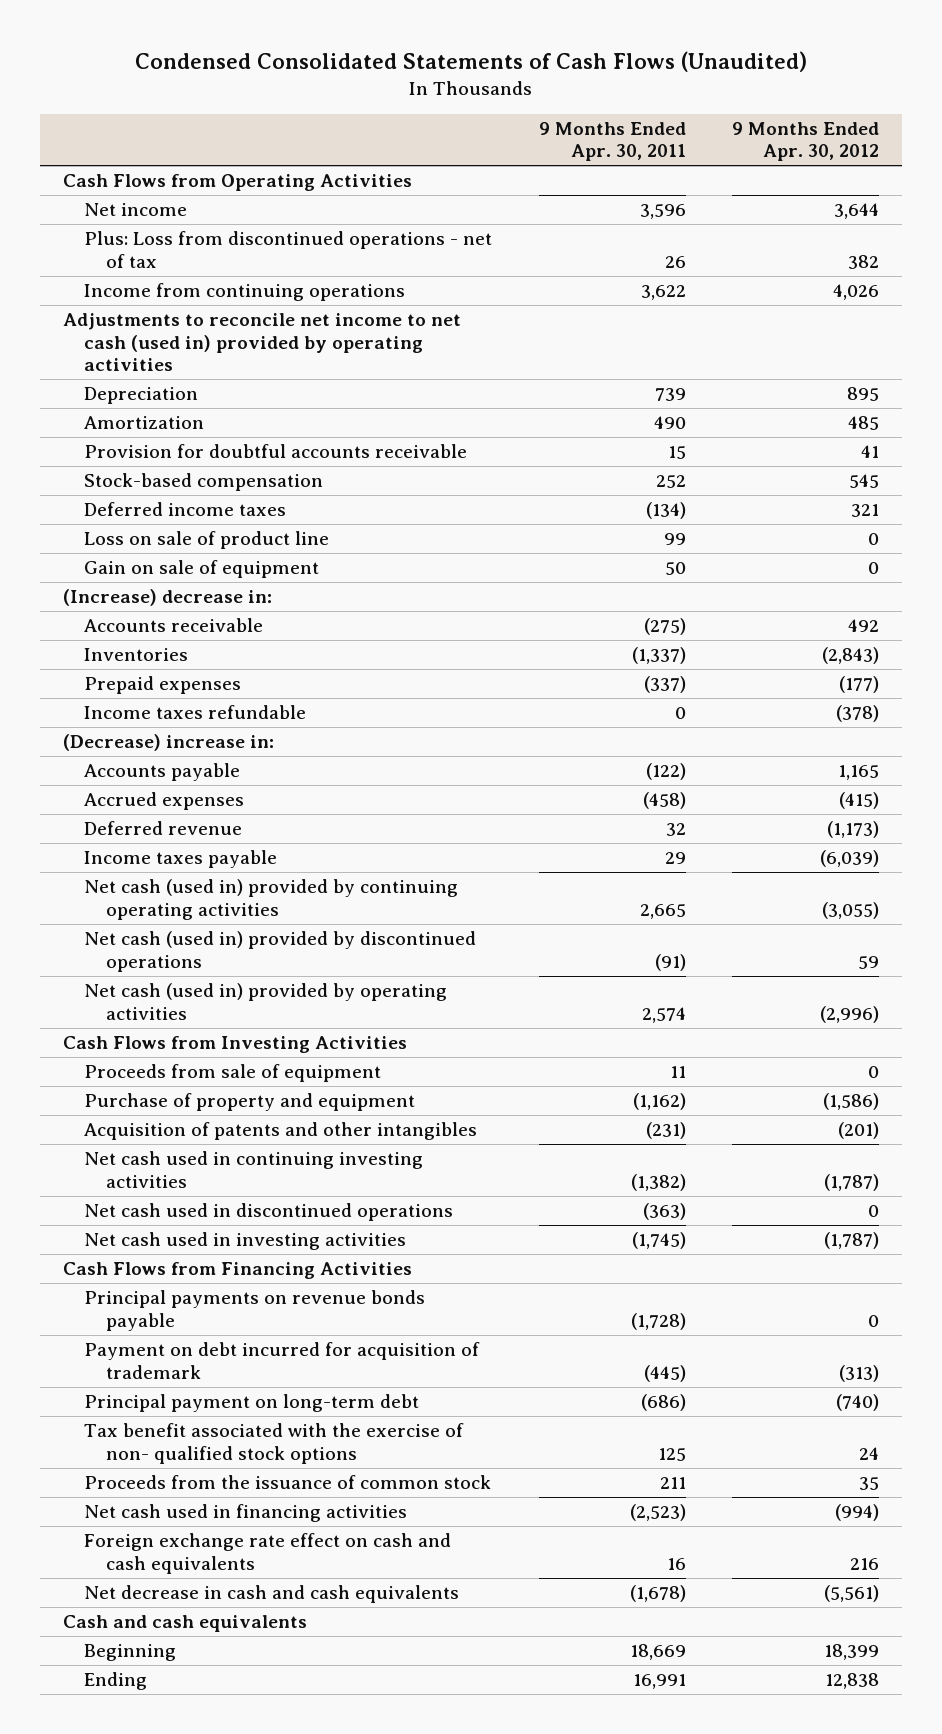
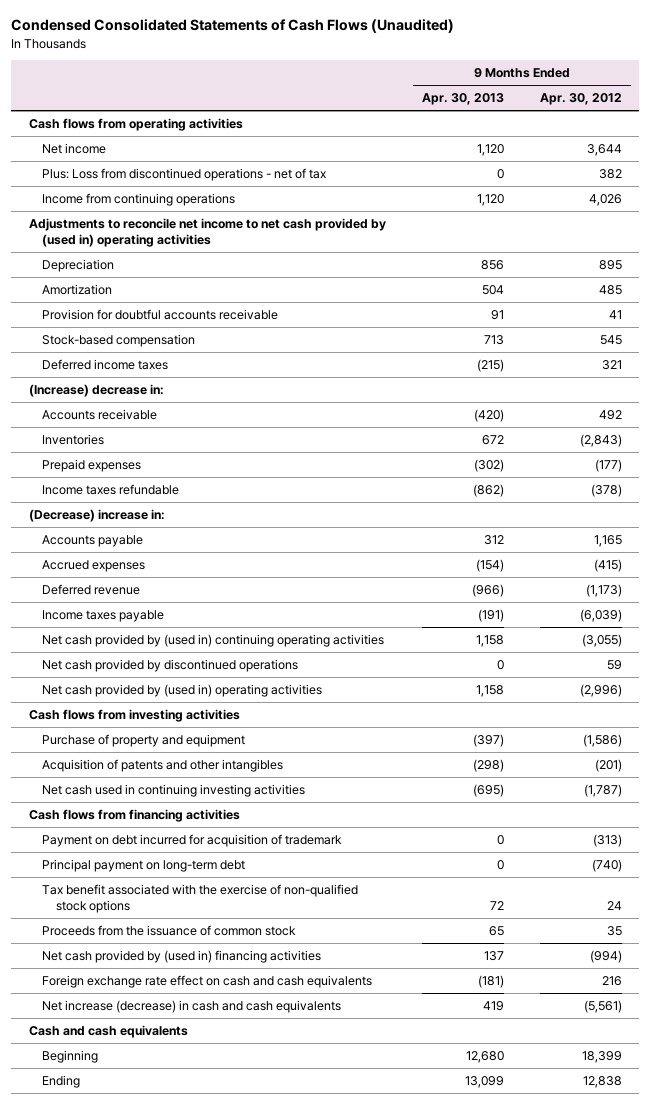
[538,121,686,162] 9 Months Ended Apr. 30, 2011 -> none
none -> [421,93,504,106] Apr. 30, 2013
[62,174,412,192] Cash Flows from Operating Activities -> [28,118,243,132] Cash flows from operating activities
[62,313,461,372] Adjustments to reconcile net income to net cash (used in) provided by operating activities -> [28,218,386,248] Adjustments to reconcile net income to net cash provided by (used in) operating activities
[84,531,330,550] Loss on sale of product line -> none
[84,560,320,579] Gain on sale of equipment -> none
[84,1064,382,1083] Proceeds from sale of equipment -> none
[84,879,459,920] Net cash (used in) provided by continuing operating activities -> [42,634,385,648] Net cash provided by (used in) continuing operating activities
[84,931,477,972] Net cash (used in) provided by discontinued operations -> [42,659,299,673] Net cash provided by discontinued operations
[84,983,448,1020] Net cash (used in) provided by operating activities -> [42,684,323,698] Net cash provided by (used in) operating activities
[62,1036,407,1054] Cash Flows from Investing Activities -> [28,709,240,723] Cash flows from investing activities
[84,1203,454,1222] Net cash used in discontinued operations -> none
[84,1232,407,1251] Net cash used in investing activities -> none
[84,1290,426,1331] Principal payments on revenue bonds payable -> none
[62,1262,412,1280] Cash Flows from Financing Activities -> [28,809,240,823] Cash flows from financing activities
[84,1423,465,1464] Tax benefit associated with the exercise of non- qualified stock options -> [42,884,359,914] Tax benefit associated with the exercise of non-qualified stock options
[84,1504,408,1523] Net cash used in financing activities -> [42,950,322,964] Net cash provided by (used in) financing activities
[84,1585,460,1604] Net decrease in cash and cash equivalents -> [42,1000,342,1014] Net increase (decrease) in cash and cash equivalents

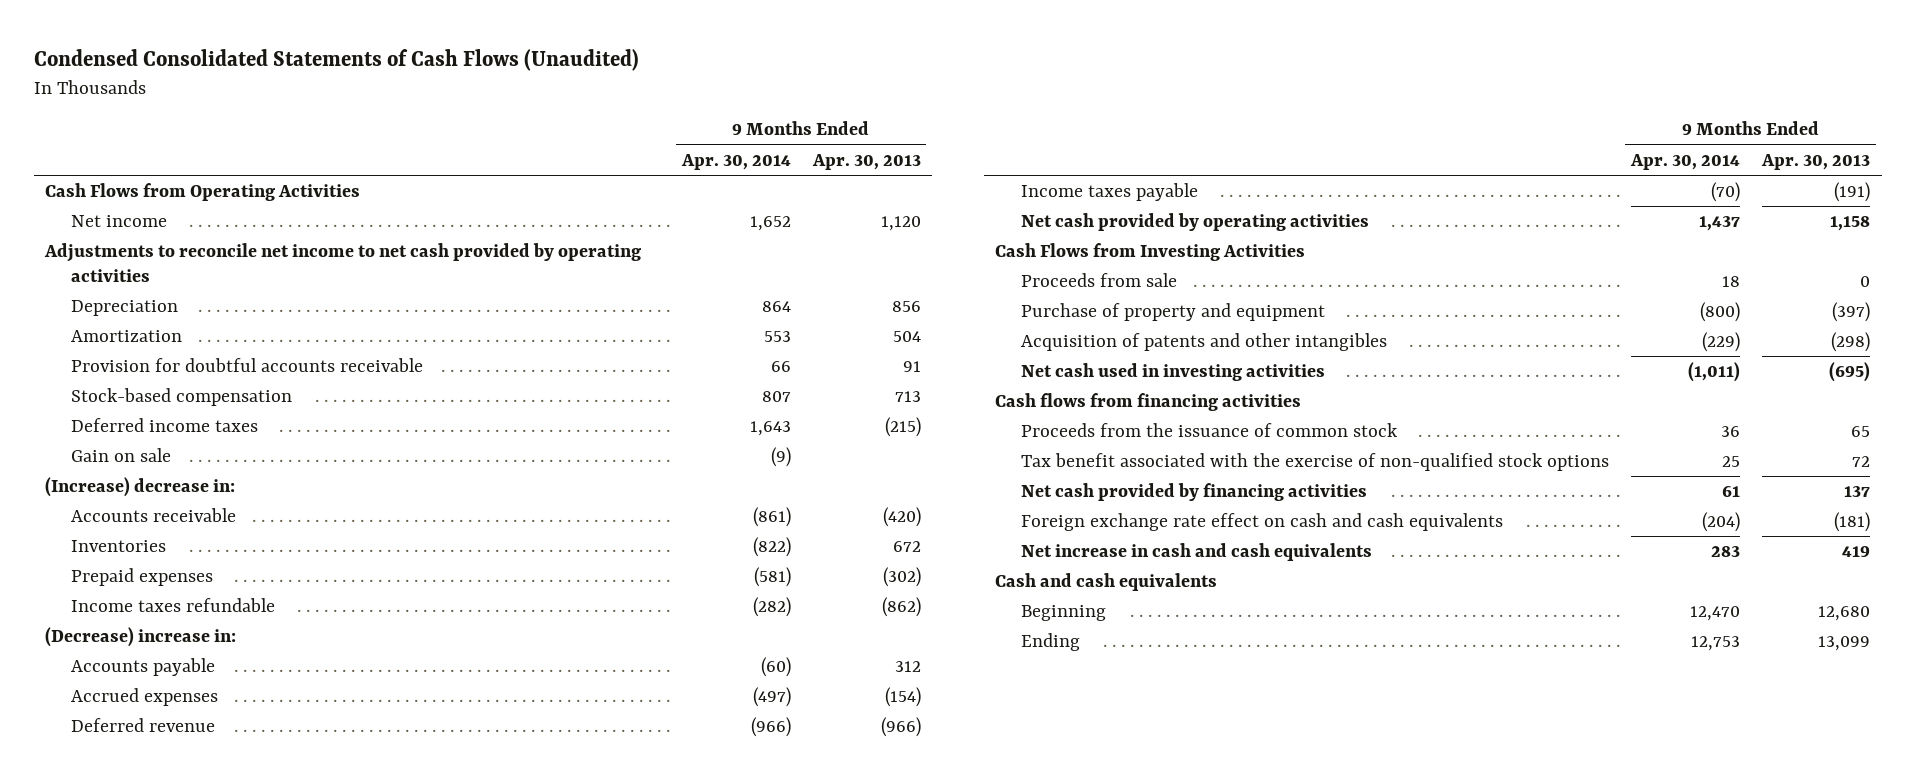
[539,93,622,106] Apr. 30, 2012 -> none
none -> [680,153,791,170] Apr. 30, 2014
[28,118,243,132] Cash flows from operating activities -> [45,183,361,202] Cash Flows from Operating Activities
[42,168,327,182] Plus: Loss from discontinued operations - net of tax -> none
[42,193,236,207] Income from continuing operations -> none
[28,218,386,248] Adjustments to reconcile net income to net cash provided by (used in) operating activities -> [44,243,642,282] Adjustments to reconcile net income to net cash provided by operating activities
none -> [71,448,172,463] Gain on sale
[42,659,299,673] Net cash provided by discontinued operations -> none
[42,684,323,698] Net cash provided by (used in) operating activities -> none
[42,634,385,648] Net cash provided by (used in) continuing operating activities -> [1020,213,1369,232] Net cash provided by operating activities
[28,709,240,723] Cash flows from investing activities -> [994,243,1305,262] Cash Flows from Investing Activities
none -> [1020,273,1177,288] Proceeds from sale
[42,784,306,798] Net cash used in continuing investing activities -> [1020,363,1325,382] Net cash used in investing activities
[42,834,343,848] Payment on debt incurred for acquisition of trademark -> none
[42,859,246,873] Principal payment on long-term debt -> none
[42,884,359,914] Tax benefit associated with the exercise of non-qualified stock options -> [1020,453,1609,472] Tax benefit associated with the exercise of non-qualified stock options
[42,950,322,964] Net cash provided by (used in) financing activities -> [1020,483,1367,502] Net cash provided by financing activities
[42,1000,342,1014] Net increase (decrease) in cash and cash equivalents -> [1020,543,1372,562] Net increase in cash and cash equivalents

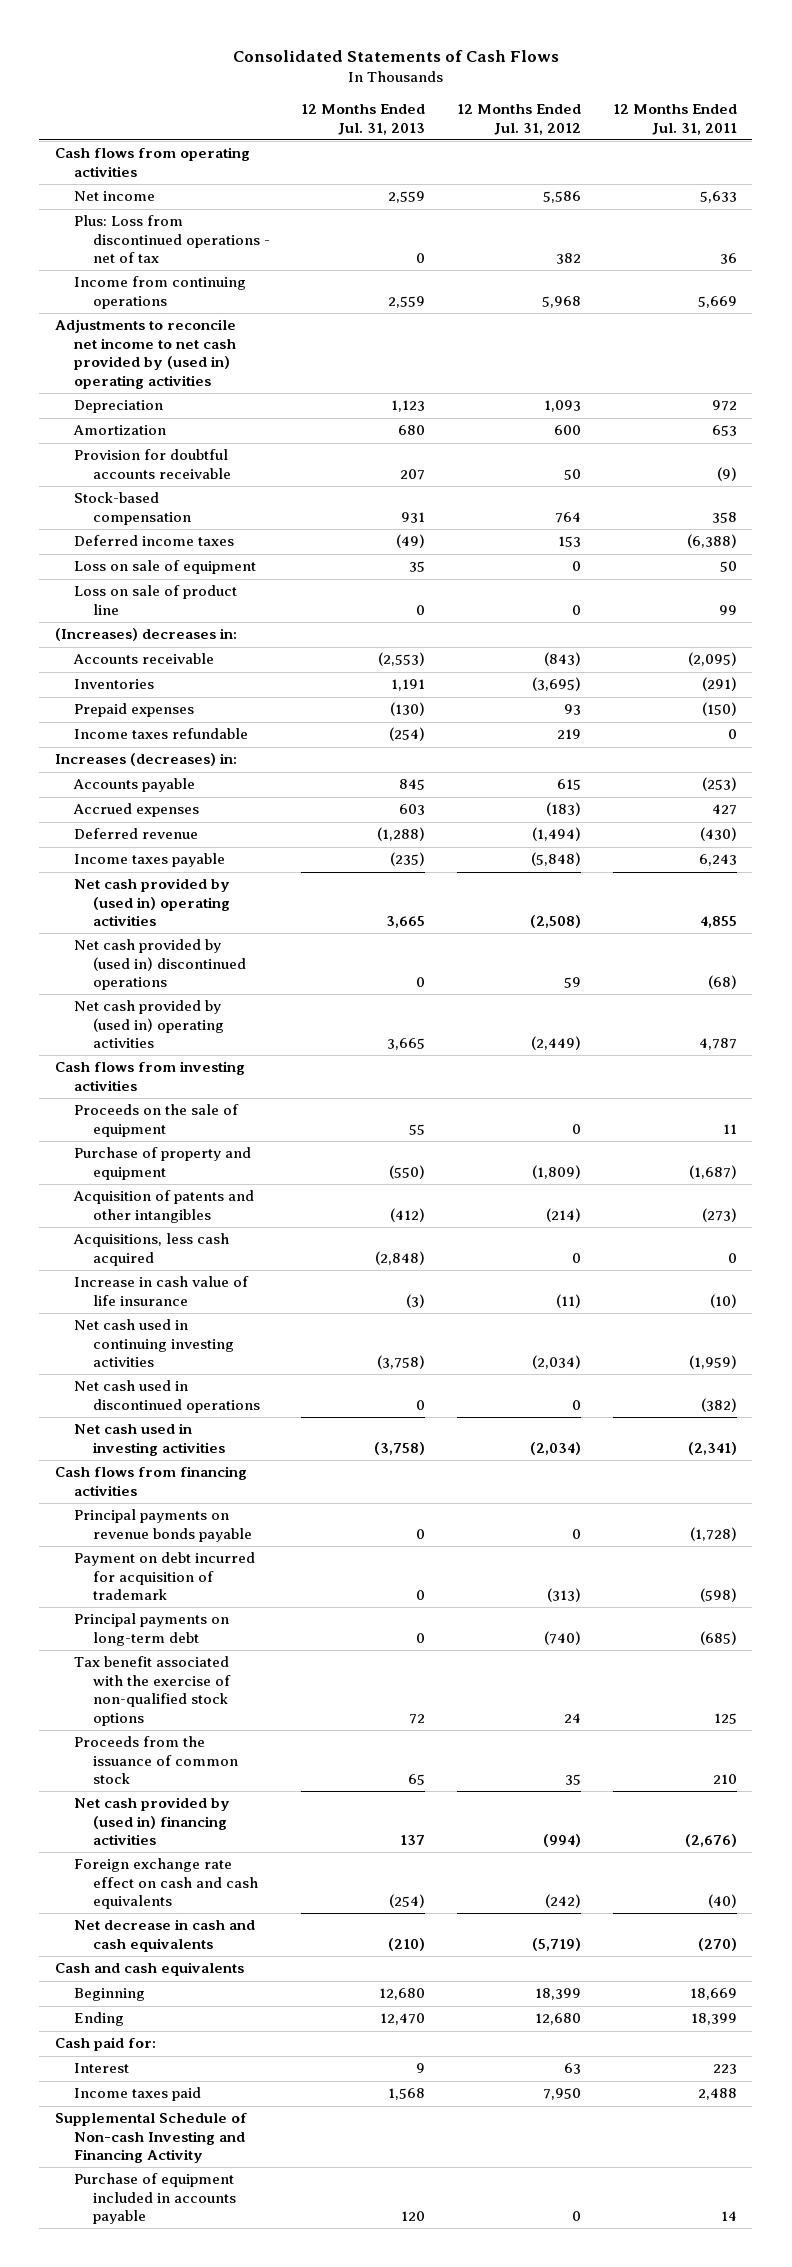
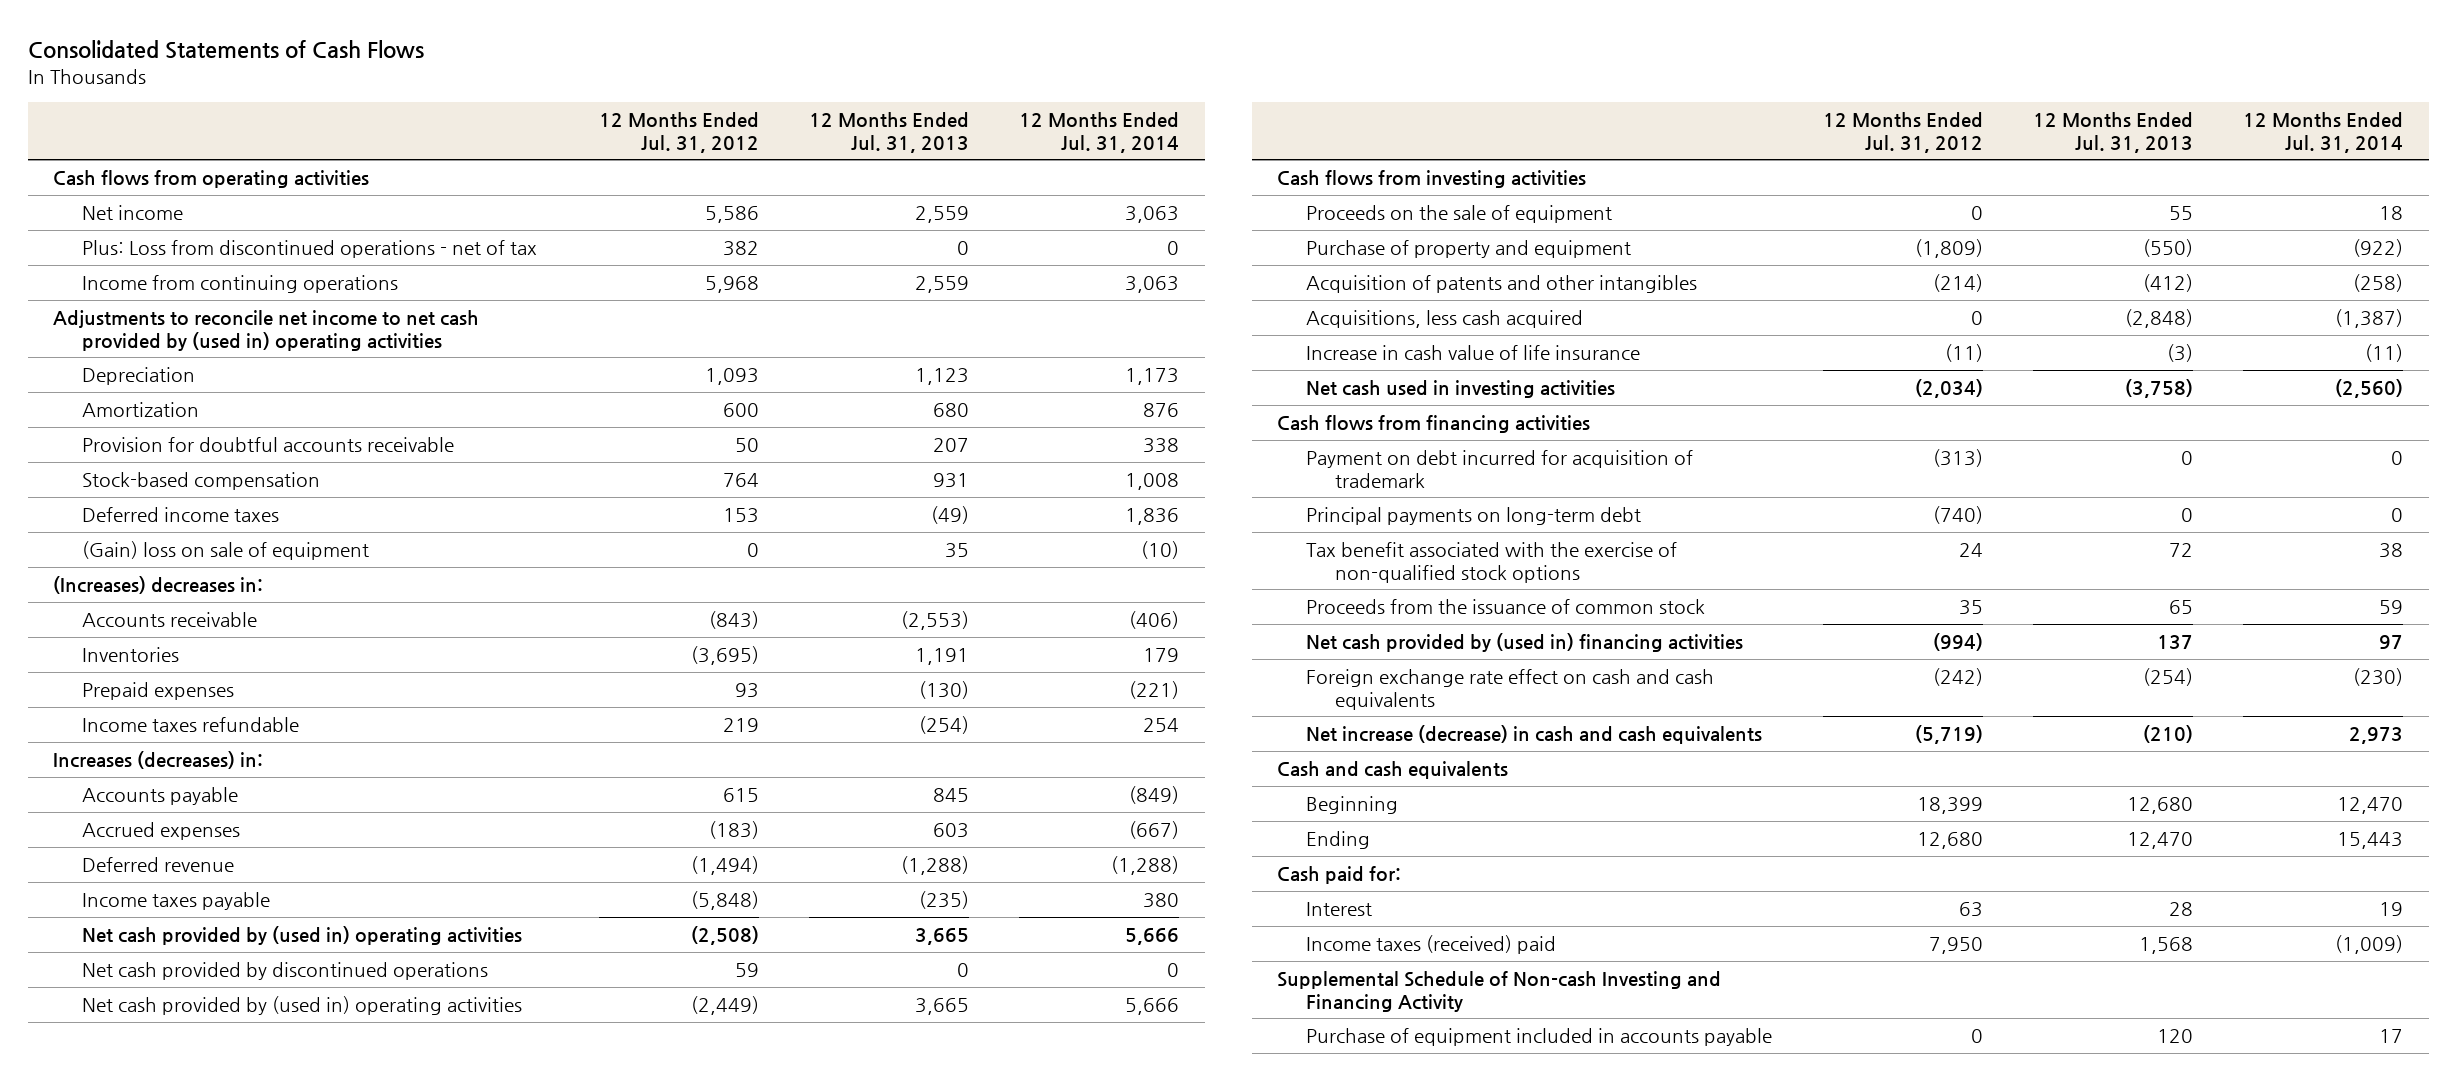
[612,104,737,135] 12 Months Ended Jul. 31, 2011 -> none
none -> [1019,112,1180,153] 12 Months Ended Jul. 31, 2014
[73,585,237,615] Loss on sale of product line -> none
[73,560,256,575] Loss on sale of equipment -> [82,541,370,561] (Gain) loss on sale of equipment
[73,939,246,991] Net cash provided by (used in) discontinued operations -> [82,962,489,981] Net cash provided by discontinued operations
[73,1319,234,1368] Net cash used in continuing investing activities -> none
[73,1380,260,1413] Net cash used in discontinued operations -> none
[73,1509,252,1542] Principal payments on revenue bonds payable -> none
[73,1919,255,1952] Net decrease in cash and cash equivalents -> [1306,725,1763,745] Net increase (decrease) in cash and cash equivalents
[416,2063,426,2074] 9 -> [2169,902,2194,917] 28
[73,2087,201,2102] Income taxes paid -> [1306,935,1557,955] Income taxes (received) paid

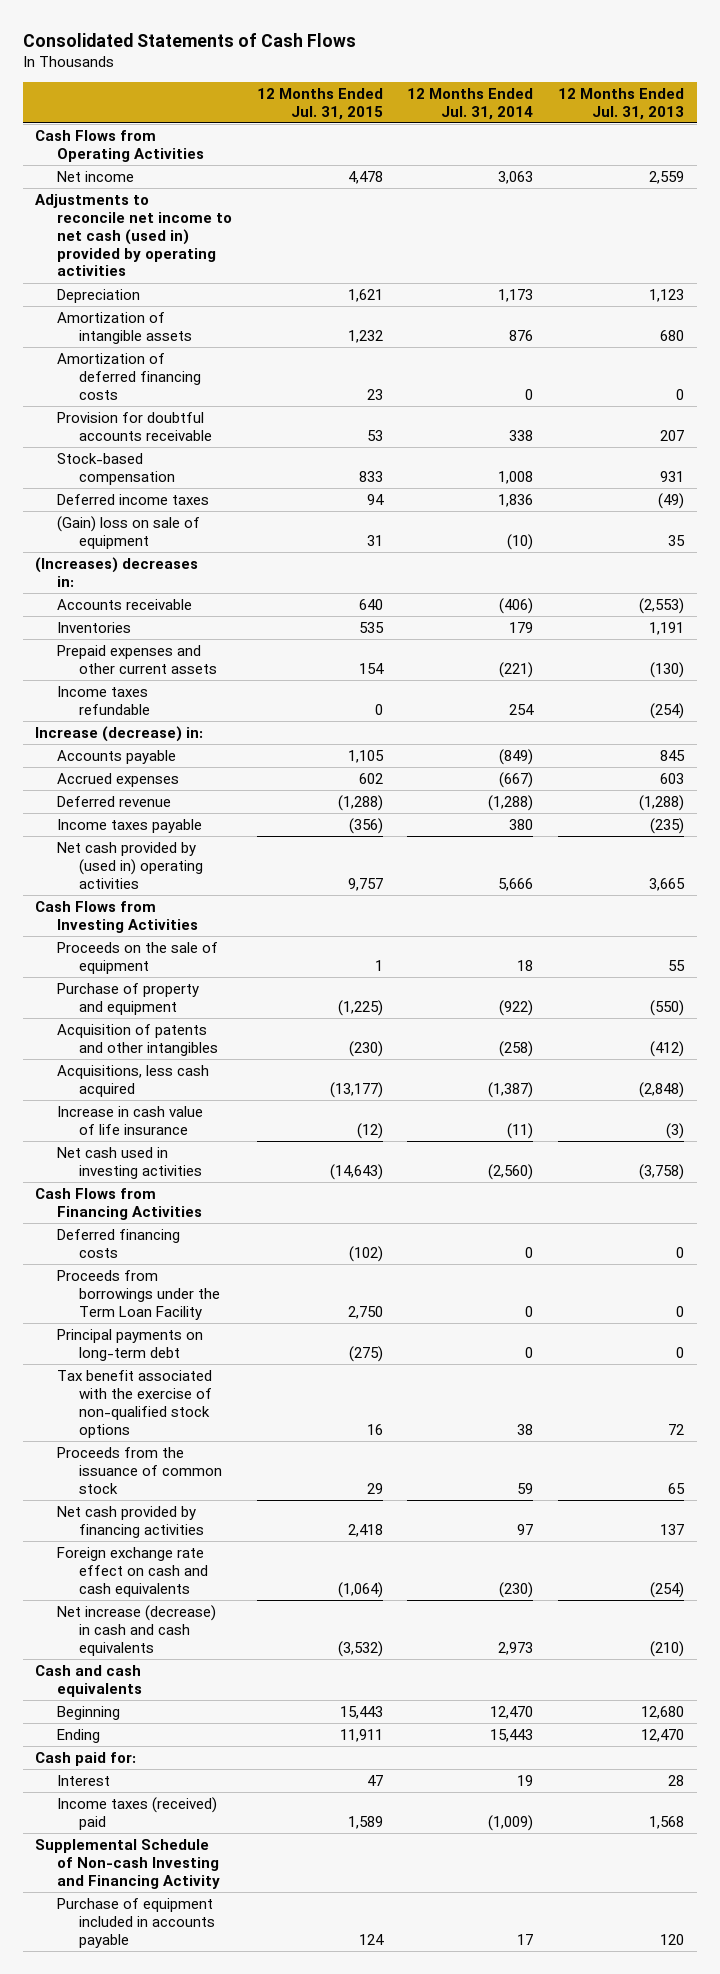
[598,112,759,153] 12 Months Ended Jul. 31, 2012 -> none
none -> [256,87,383,120] 12 Months Ended Jul. 31, 2015
[53,170,370,189] Cash flows from operating activities -> [35,129,205,162] Cash Flows from Operating Activities
[82,240,538,259] Plus: Loss from discontinued operations - net of tax -> none
[82,275,399,294] Income from continuing operations -> none
[53,310,480,351] Adjustments to reconcile net income to net cash provided by (used in) operating activities -> [35,193,233,277] Adjustments to reconcile net income to net cash (used in) provided by operating activities
[82,402,200,418] Amortization -> [57,311,192,344] Amortization of intangible assets
none -> [57,352,201,400] Amortization of deferred financing costs
[82,682,235,701] Prepaid expenses -> [57,644,217,674] Prepaid expenses and other current assets
[53,751,264,770] Increases (decreases) in: -> [35,725,204,742] Increase (decrease) in:
[82,962,489,981] Net cash provided by discontinued operations -> none
[82,996,523,1016] Net cash provided by (used in) operating activities -> none
[1277,170,1587,189] Cash flows from investing activities -> [35,900,199,933] Cash Flows from Investing Activities
[1306,450,1694,488] Payment on debt incurred for acquisition of trademark -> none
[1277,415,1591,434] Cash flows from financing activities -> [35,1187,203,1220] Cash Flows from Financing Activities
none -> [57,1228,181,1258] Deferred financing costs
none -> [57,1269,220,1320] Proceeds from borrowings under the Term Loan Facility
[1306,633,1744,653] Net cash provided by (used in) financing activities -> [57,1505,204,1538] Net cash provided by financing activities

